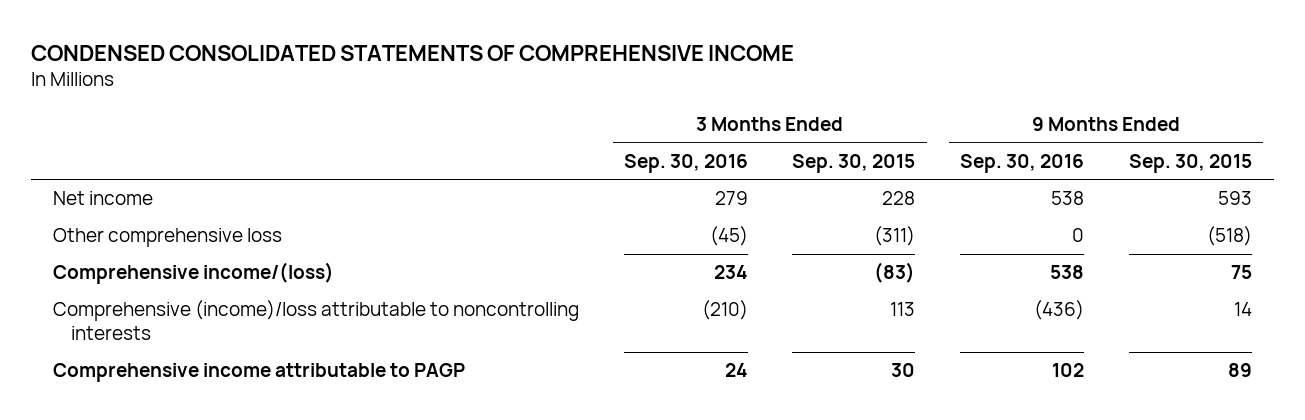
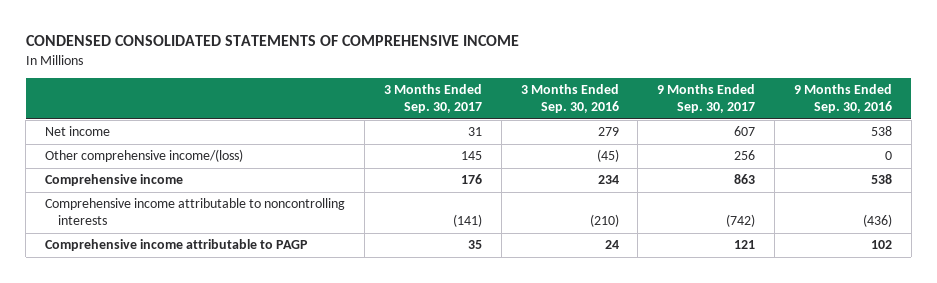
[792,153,916,173] Sep. 30, 2015 -> none
[1128,153,1252,173] Sep. 30, 2015 -> none
none -> [383,84,482,114] 3 Months Ended Sep. 30, 2017
none -> [657,84,756,114] 9 Months Ended Sep. 30, 2017
[53,228,283,248] Other comprehensive loss -> [45,149,244,163] Other comprehensive income/(loss)
[53,262,335,285] Comprehensive income/(loss) -> [45,174,184,187] Comprehensive income
[53,300,580,341] Comprehensive (income)/loss attributable to noncontrolling interests -> [45,198,346,226] Comprehensive income attributable to noncontrolling interests

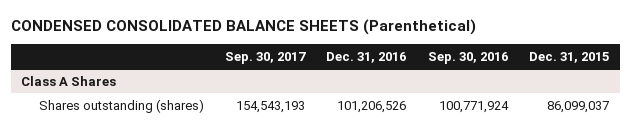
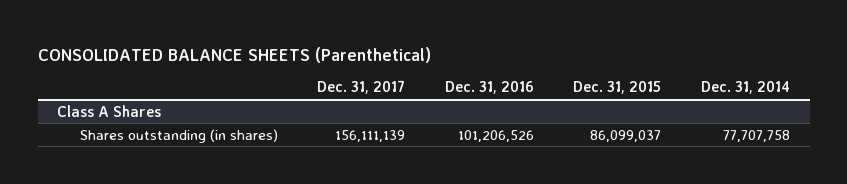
[10,19,476,36] CONDENSED CONSOLIDATED BALANCE SHEETS (Parenthetical) -> [37,46,431,63] CONSOLIDATED BALANCE SHEETS (Parenthetical)
[225,51,307,64] Sep. 30, 2017 -> none
[427,51,508,64] Sep. 30, 2016 -> none
none -> [317,80,406,95] Dec. 31, 2017
none -> [700,81,790,95] Dec. 31, 2014
[38,98,204,113] Shares outstanding (shares) -> [79,128,278,143] Shares outstanding (in shares)

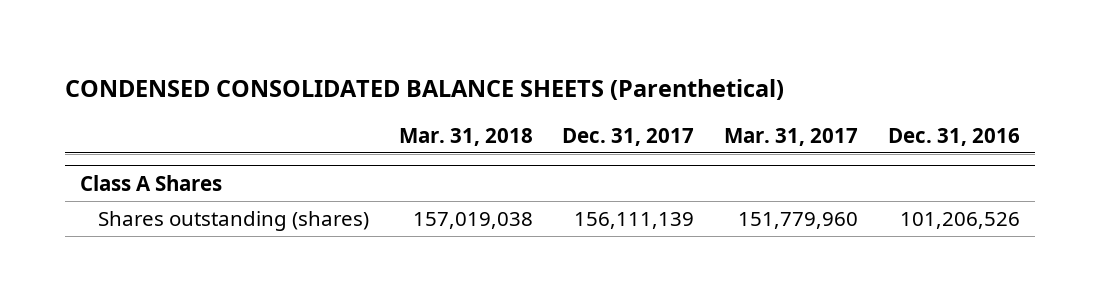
[37,46,431,63] CONSOLIDATED BALANCE SHEETS (Parenthetical) -> [65,79,785,101] CONDENSED CONSOLIDATED BALANCE SHEETS (Parenthetical)
[573,81,662,95] Dec. 31, 2015 -> none
[700,81,790,95] Dec. 31, 2014 -> none
none -> [398,127,533,146] Mar. 31, 2018
none -> [724,127,859,146] Mar. 31, 2017
[79,128,278,143] Shares outstanding (in shares) -> [97,210,369,231] Shares outstanding (shares)

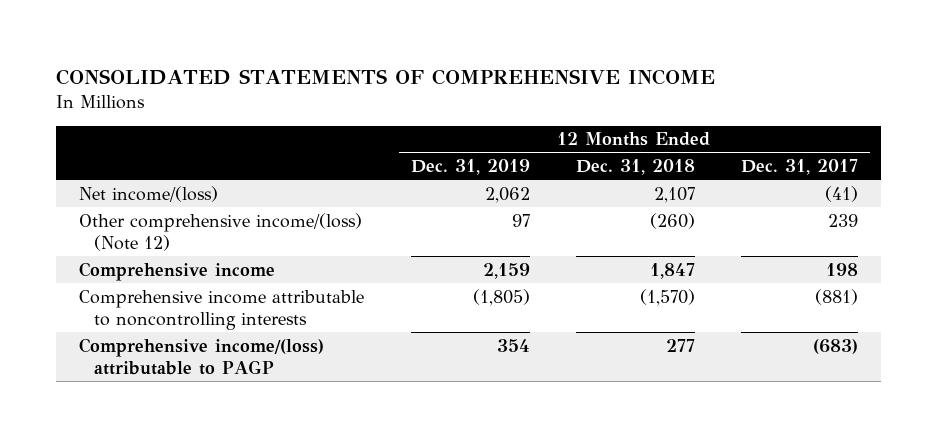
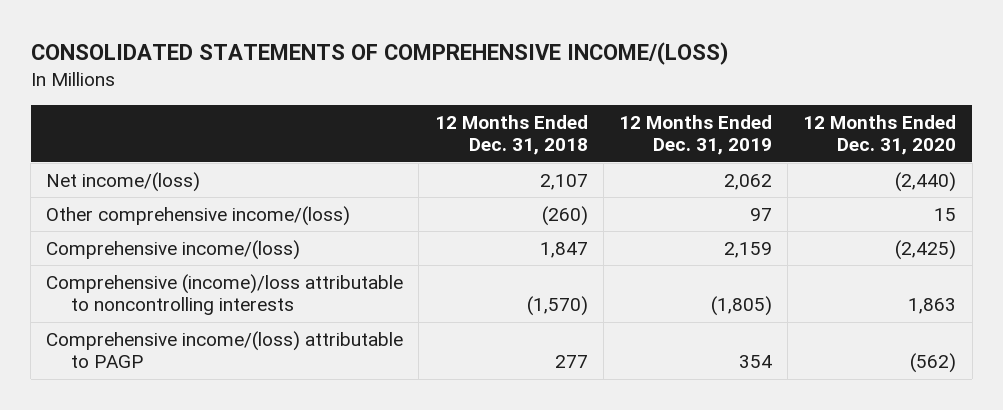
[56,68,716,85] CONSOLIDATED STATEMENTS OF COMPREHENSIVE INCOME -> [30,42,729,66] CONSOLIDATED STATEMENTS OF COMPREHENSIVE INCOME/(LOSS)
[741,158,859,175] Dec. 31, 2017 -> none
none -> [803,115,957,156] 12 Months Ended Dec. 31, 2020
[79,212,363,251] Other comprehensive income/(loss) (Note 12) -> [46,205,351,226] Other comprehensive income/(loss)
[79,261,276,281] Comprehensive income -> [46,239,301,260] Comprehensive income/(loss)
[79,289,365,330] Comprehensive income attributable to noncontrolling interests -> [46,273,404,316] Comprehensive (income)/loss attributable to noncontrolling interests

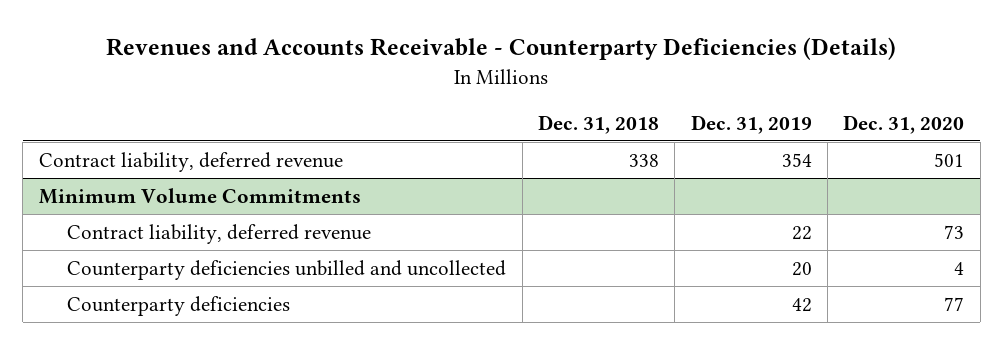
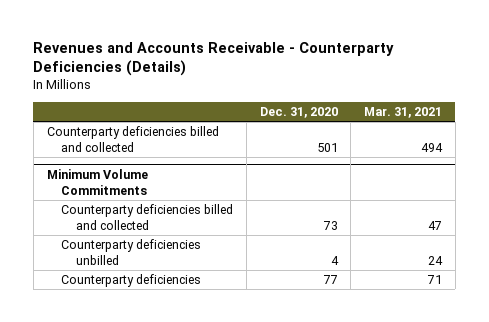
[538,114,660,134] Dec. 31, 2018 -> none
[690,114,812,134] Dec. 31, 2019 -> none
none -> [363,106,442,118] Mar. 31, 2021
[38,151,343,172] Contract liability, deferred revenue -> [46,126,219,152] Counterparty deficiencies billed and collected
[67,223,372,244] Contract liability, deferred revenue -> [61,204,234,230] Counterparty deficiencies billed and collected
[67,259,507,280] Counterparty deficiencies unbilled and uncollected -> [61,239,202,265] Counterparty deficiencies unbilled

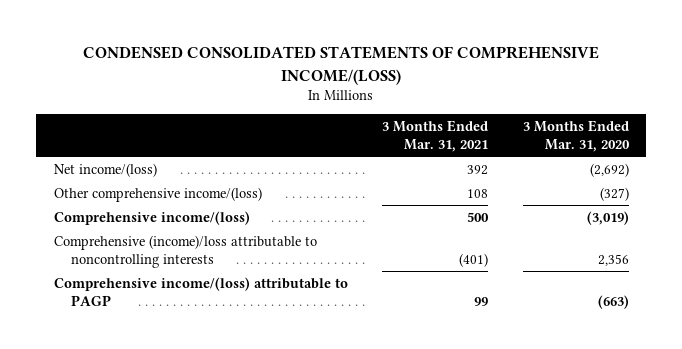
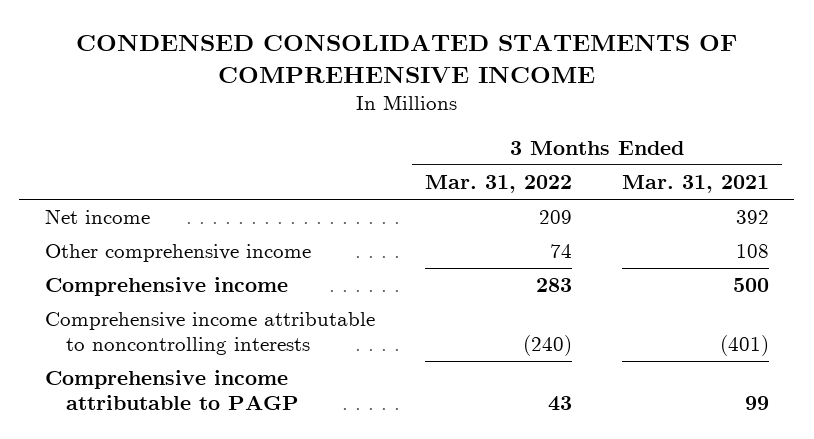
[83,46,600,85] CONDENSED CONSOLIDATED STATEMENTS OF COMPREHENSIVE INCOME/(LOSS) -> [75,34,737,83] CONDENSED CONSOLIDATED STATEMENTS OF COMPREHENSIVE INCOME
[522,119,630,153] 3 Months Ended Mar. 31, 2020 -> none
none -> [424,175,572,194] Mar. 31, 2022
[53,162,157,177] Net income/(loss) -> [44,209,150,225] Net income
[53,186,262,202] Other comprehensive income/(loss) -> [44,244,311,263] Other comprehensive income
[53,210,250,225] Comprehensive income/(loss) -> [44,277,288,297] Comprehensive income
[53,234,317,268] Comprehensive (income)/loss attributable to noncontrolling interests -> [44,312,375,355] Comprehensive income attributable to noncontrolling interests
[53,276,348,306] Comprehensive income/(loss) attributable to PAGP -> [44,370,299,410] Comprehensive income attributable to PAGP

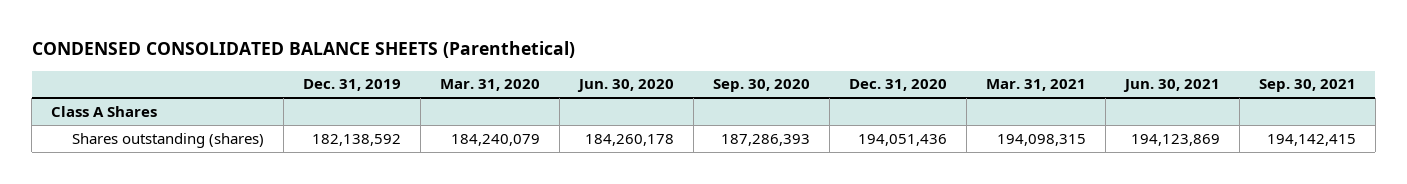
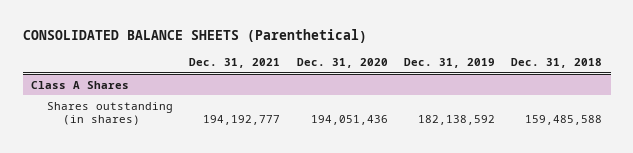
[31,41,575,59] CONDENSED CONSOLIDATED BALANCE SHEETS (Parenthetical) -> [22,29,367,44] CONSOLIDATED BALANCE SHEETS (Parenthetical)
[440,79,541,92] Mar. 31, 2020 -> none
[577,79,675,93] Jun. 30, 2020 -> none
[713,79,811,93] Sep. 30, 2020 -> none
[986,79,1087,92] Mar. 31, 2021 -> none
[1123,79,1221,93] Jun. 30, 2021 -> none
[1259,79,1357,93] Sep. 30, 2021 -> none
none -> [189,58,281,69] Dec. 31, 2021
none -> [511,58,603,69] Dec. 31, 2018
[72,132,265,148] Shares outstanding (shares) -> [46,101,173,125] Shares outstanding (in shares)

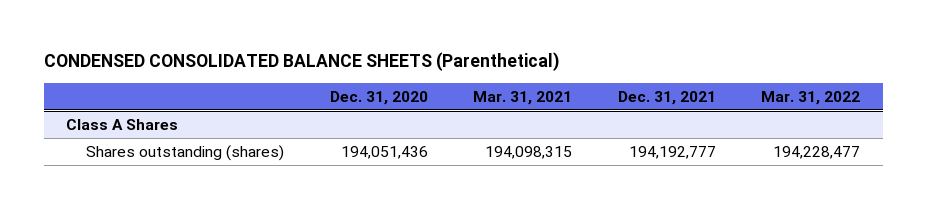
[22,29,367,44] CONSOLIDATED BALANCE SHEETS (Parenthetical) -> [43,52,560,72] CONDENSED CONSOLIDATED BALANCE SHEETS (Parenthetical)
[404,58,496,69] Dec. 31, 2019 -> none
[511,58,603,69] Dec. 31, 2018 -> none
none -> [473,90,573,105] Mar. 31, 2021
none -> [760,90,860,105] Mar. 31, 2022
[46,101,173,125] Shares outstanding (in shares) -> [86,144,285,161] Shares outstanding (shares)

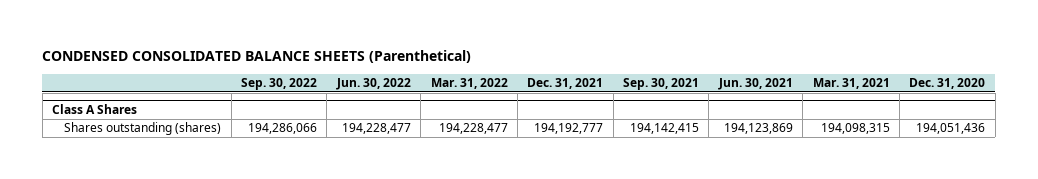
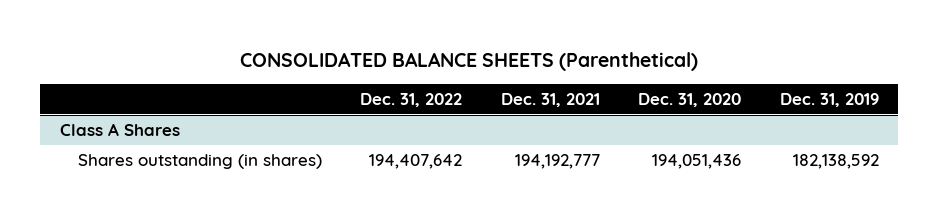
[42,50,472,64] CONDENSED CONSOLIDATED BALANCE SHEETS (Parenthetical) -> [240,51,699,71] CONSOLIDATED BALANCE SHEETS (Parenthetical)
[240,77,317,90] Sep. 30, 2022 -> none
[335,77,411,90] Jun. 30, 2022 -> none
[430,77,508,89] Mar. 31, 2022 -> none
[623,77,700,90] Sep. 30, 2021 -> none
[717,77,793,90] Jun. 30, 2021 -> none
[812,77,890,89] Mar. 31, 2021 -> none
none -> [360,92,463,107] Dec. 31, 2022
none -> [779,92,879,107] Dec. 31, 2019
[64,122,222,136] Shares outstanding (shares) -> [77,154,322,170] Shares outstanding (in shares)

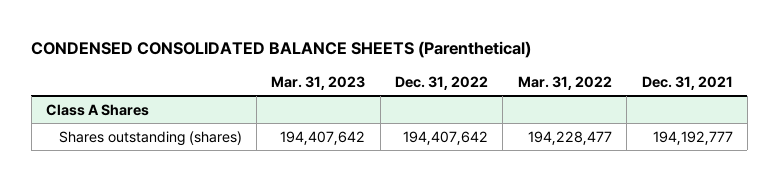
[240,51,699,71] CONSOLIDATED BALANCE SHEETS (Parenthetical) -> [31,40,532,58] CONDENSED CONSOLIDATED BALANCE SHEETS (Parenthetical)
[638,92,742,107] Dec. 31, 2020 -> none
[779,92,879,107] Dec. 31, 2019 -> none
none -> [271,75,366,90] Mar. 31, 2023
none -> [517,75,612,90] Mar. 31, 2022
[77,154,322,170] Shares outstanding (in shares) -> [58,130,242,146] Shares outstanding (shares)

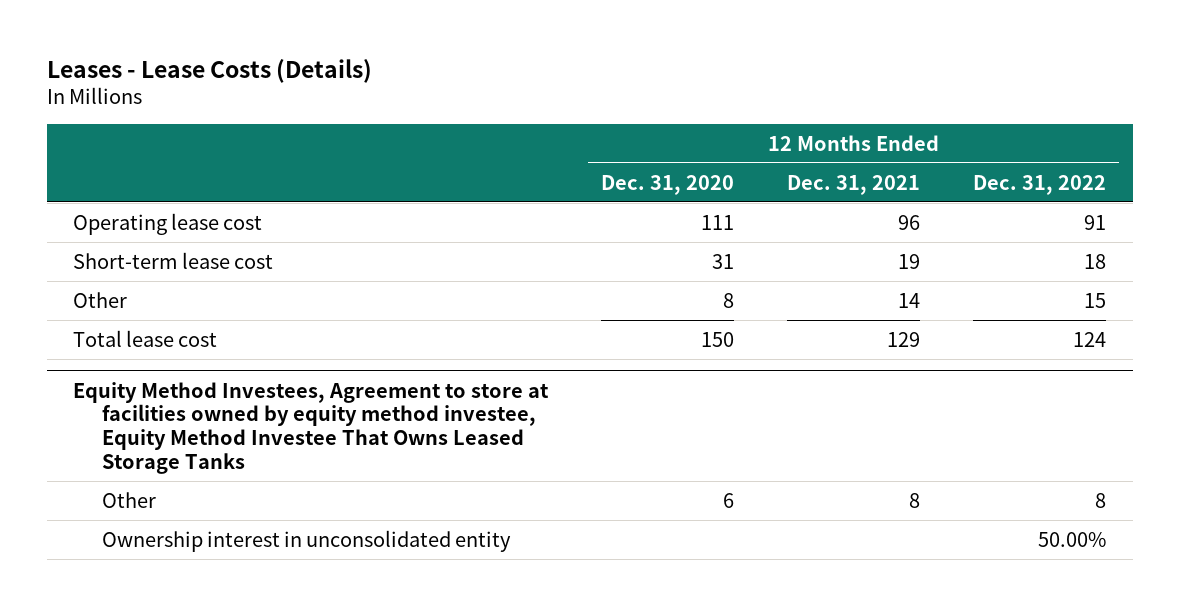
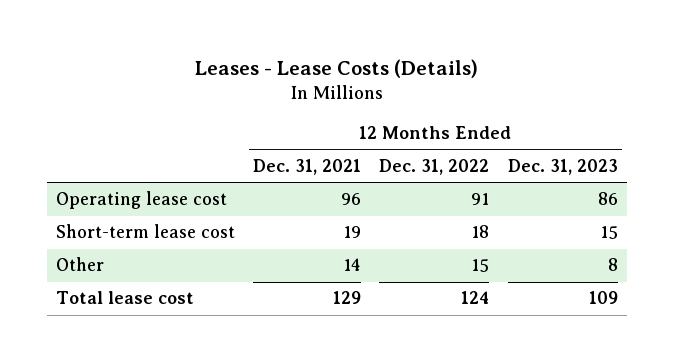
[601,174,735,195] Dec. 31, 2020 -> none
none -> [507,158,618,175] Dec. 31, 2023
[73,381,550,475] Equity Method Investees, Agreement to store at facilities owned by equity method investee, Equity Method Investee That Owns Leased Storage Tanks -> none
[102,491,157,508] Other -> none
[102,529,512,552] Ownership interest in unconsolidated entity -> none

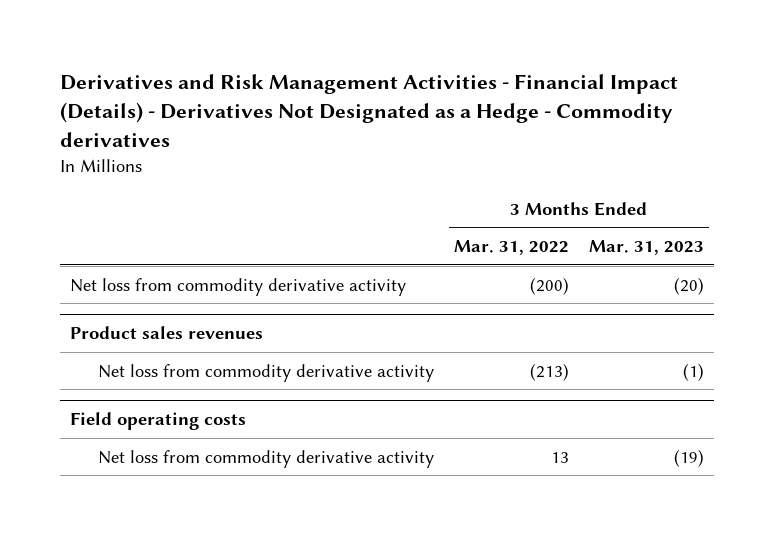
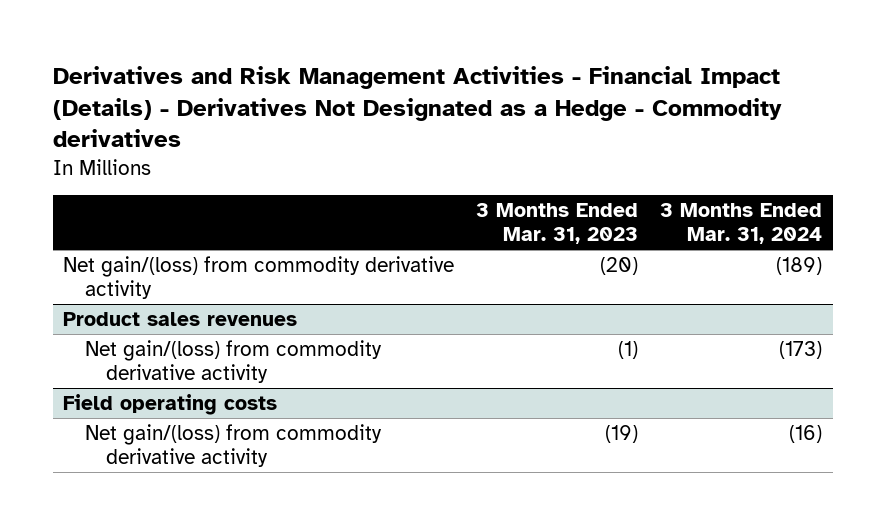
[454,240,570,256] Mar. 31, 2022 -> none
none -> [660,202,823,245] 3 Months Ended Mar. 31, 2024
[69,277,406,296] Net loss from commodity derivative activity -> [63,256,455,300] Net gain/(loss) from commodity derivative activity
[98,363,435,382] Net loss from commodity derivative activity -> [84,340,382,384] Net gain/(loss) from commodity derivative activity
[98,449,435,468] Net loss from commodity derivative activity -> [84,424,382,468] Net gain/(loss) from commodity derivative activity

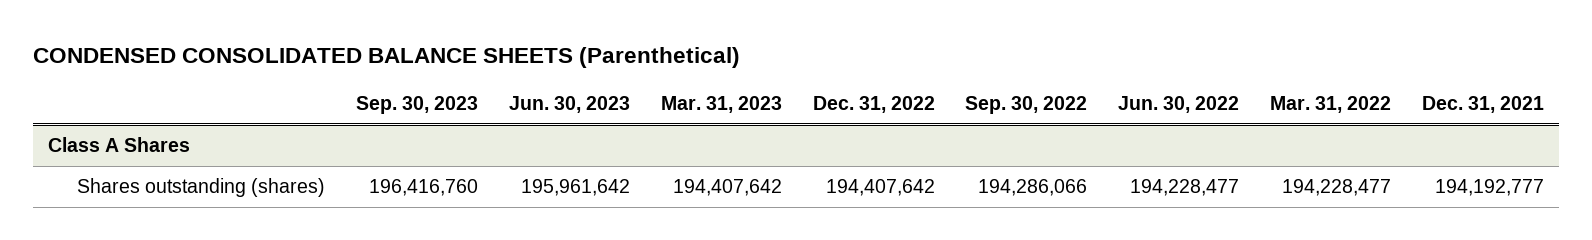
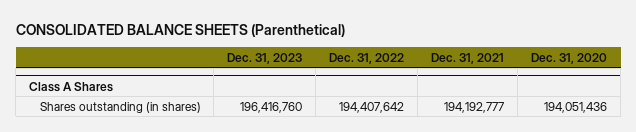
[32,47,740,69] CONDENSED CONSOLIDATED BALANCE SHEETS (Parenthetical) -> [15,23,345,37] CONSOLIDATED BALANCE SHEETS (Parenthetical)
[355,96,478,115] Sep. 30, 2023 -> none
[508,96,630,114] Jun. 30, 2023 -> none
[660,96,782,114] Mar. 31, 2023 -> none
[965,96,1088,115] Sep. 30, 2022 -> none
[1118,96,1240,114] Jun. 30, 2022 -> none
[1270,96,1392,114] Mar. 31, 2022 -> none
none -> [227,52,303,64] Dec. 31, 2023
none -> [531,52,608,64] Dec. 31, 2020
[77,178,326,198] Shares outstanding (shares) -> [39,101,201,113] Shares outstanding (in shares)

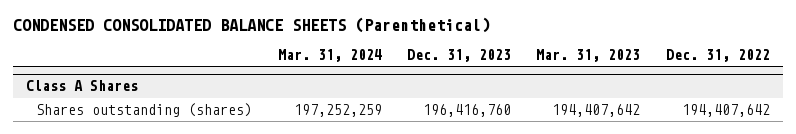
[15,23,345,37] CONSOLIDATED BALANCE SHEETS (Parenthetical) -> [12,17,490,34] CONDENSED CONSOLIDATED BALANCE SHEETS (Parenthetical)
[431,52,505,64] Dec. 31, 2021 -> none
[531,52,608,64] Dec. 31, 2020 -> none
none -> [277,49,382,63] Mar. 31, 2024
none -> [536,49,641,63] Mar. 31, 2023
[39,101,201,113] Shares outstanding (in shares) -> [36,102,253,117] Shares outstanding (shares)

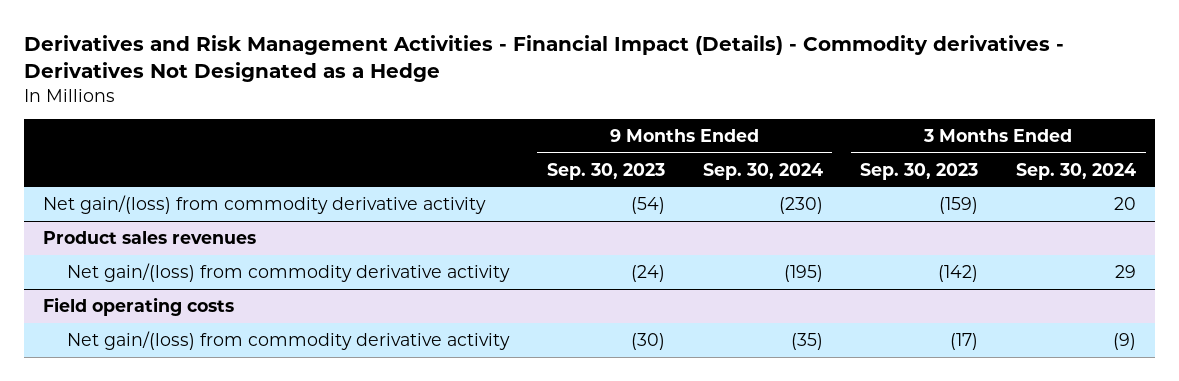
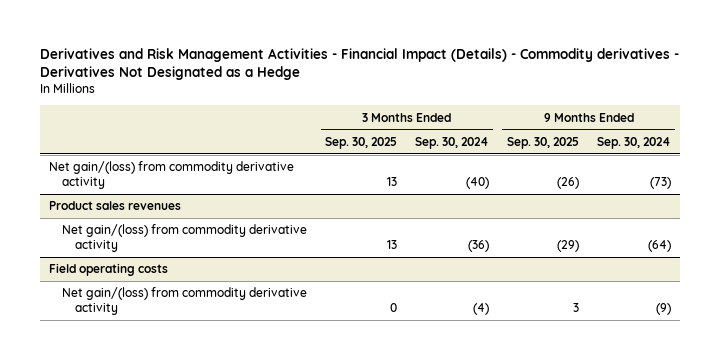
[546,162,665,180] Sep. 30, 2023 -> none
[860,162,979,180] Sep. 30, 2023 -> none
none -> [325,136,398,149] Sep. 30, 2025
none -> [506,136,579,149] Sep. 30, 2025
[778,196,823,214] (230) -> [649,177,671,190] (73)
[1114,196,1137,210] 20 -> [465,177,489,190] (40)
[783,264,823,282] (195) -> [647,240,671,253] (64)
[1115,264,1137,278] 29 -> [467,240,489,253] (36)
[790,332,823,350] (35) -> [655,303,671,316] (9)
[1113,332,1137,350] (9) -> [472,303,489,316] (4)

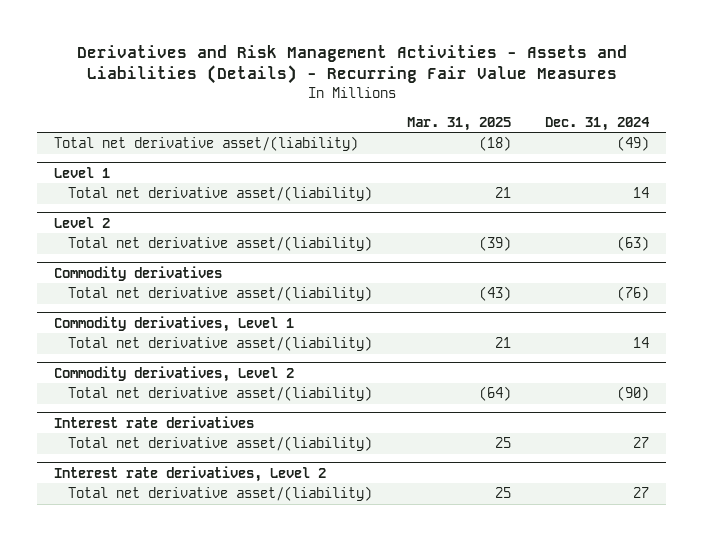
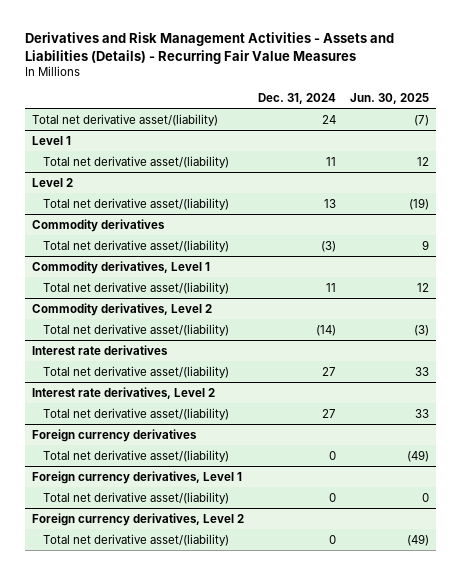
[406,116,511,131] Mar. 31, 2025 -> none
none -> [350,92,430,104] Jun. 30, 2025
[617,136,650,152] (49) -> [322,114,337,124] 24
[633,187,650,199] 14 -> [326,156,337,166] 11
[617,236,650,252] (63) -> [324,198,337,208] 13
[617,286,650,302] (76) -> [321,240,337,252] (3)
[633,337,650,349] 14 -> [326,282,337,292] 11
[617,386,650,402] (90) -> [316,324,337,336] (14)
none -> [32,428,198,442] Foreign currency derivatives
none -> [42,449,229,462] Total net derivative asset/(liability)
none -> [32,470,243,484] Foreign currency derivatives, Level 1
none -> [42,491,229,504] Total net derivative asset/(liability)
none -> [32,512,245,526] Foreign currency derivatives, Level 2
none -> [42,533,229,546] Total net derivative asset/(liability)

